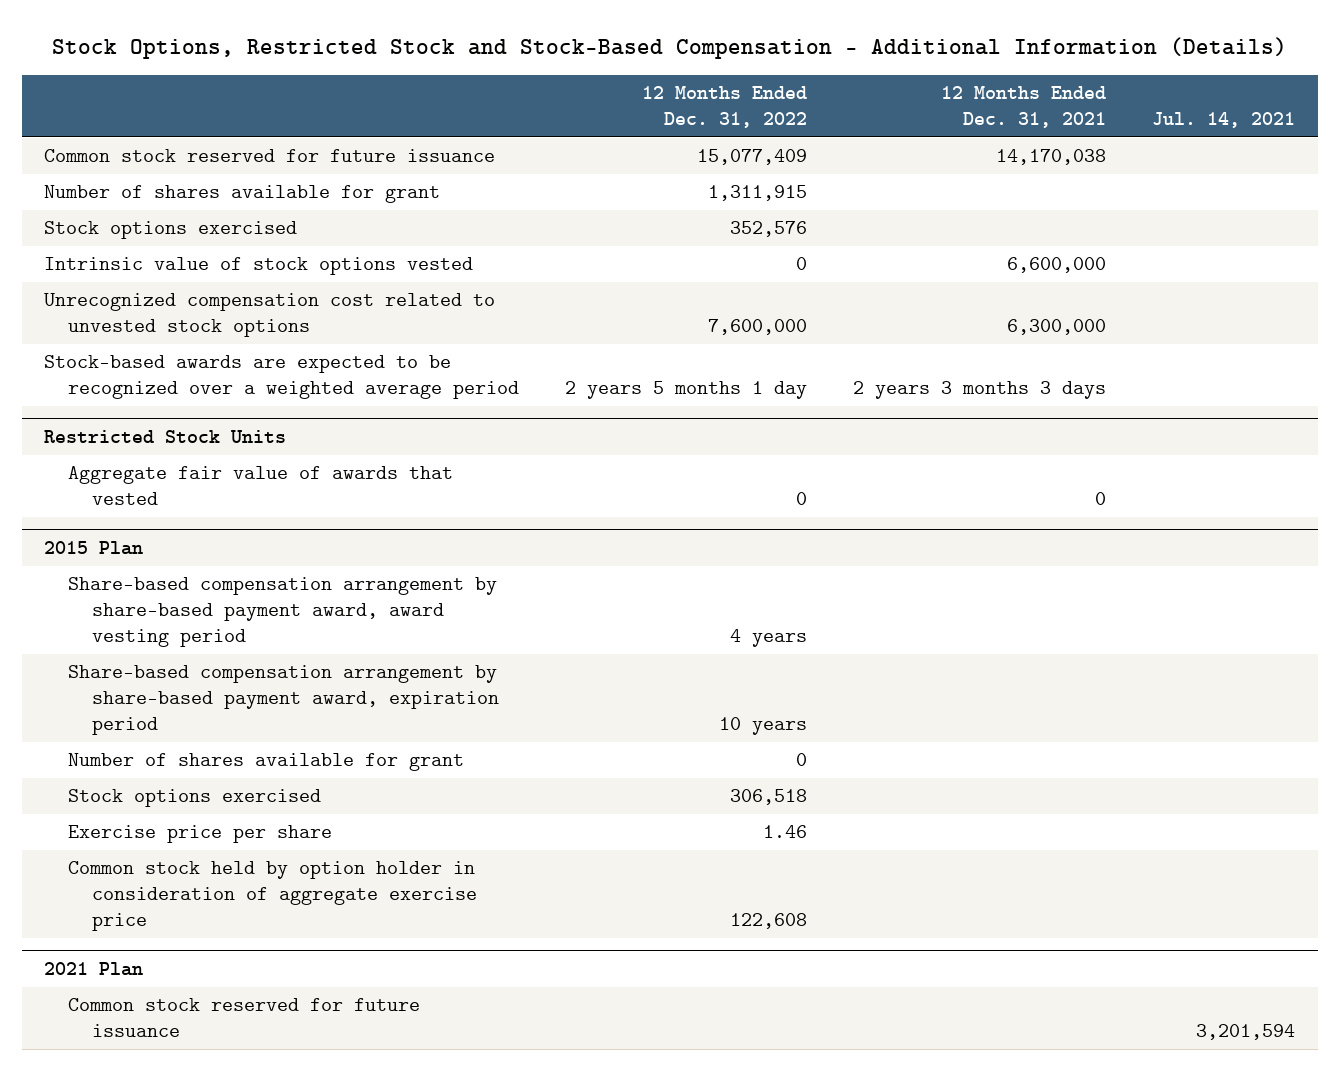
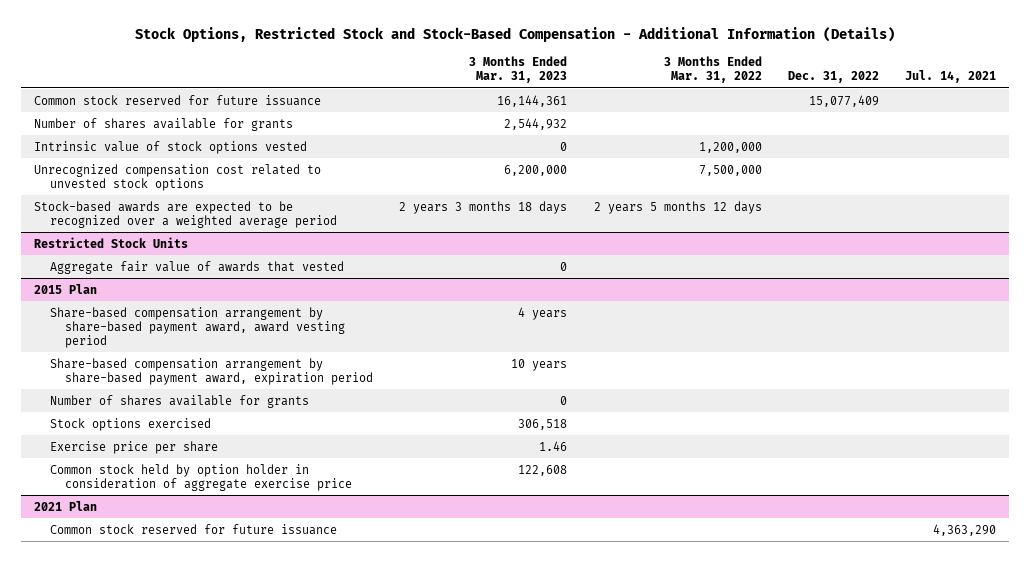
[642,86,808,128] 12 Months Ended Dec. 31, 2022 -> none
[941,86,1107,128] 12 Months Ended Dec. 31, 2021 -> none
none -> [469,56,568,84] 3 Months Ended Mar. 31, 2023
none -> [663,56,762,84] 3 Months Ended Mar. 31, 2022
none -> [787,71,879,84] Dec. 31, 2022
[44,221,298,240] Stock options exercised -> none
[44,185,441,204] Number of shares available for grant -> [33,117,293,131] Number of shares available for grants
[68,753,465,772] Number of shares available for grant -> [49,394,309,408] Number of shares available for grants
[1195,1024,1295,1041] 3,201,594 -> [932,523,996,536] 4,363,290

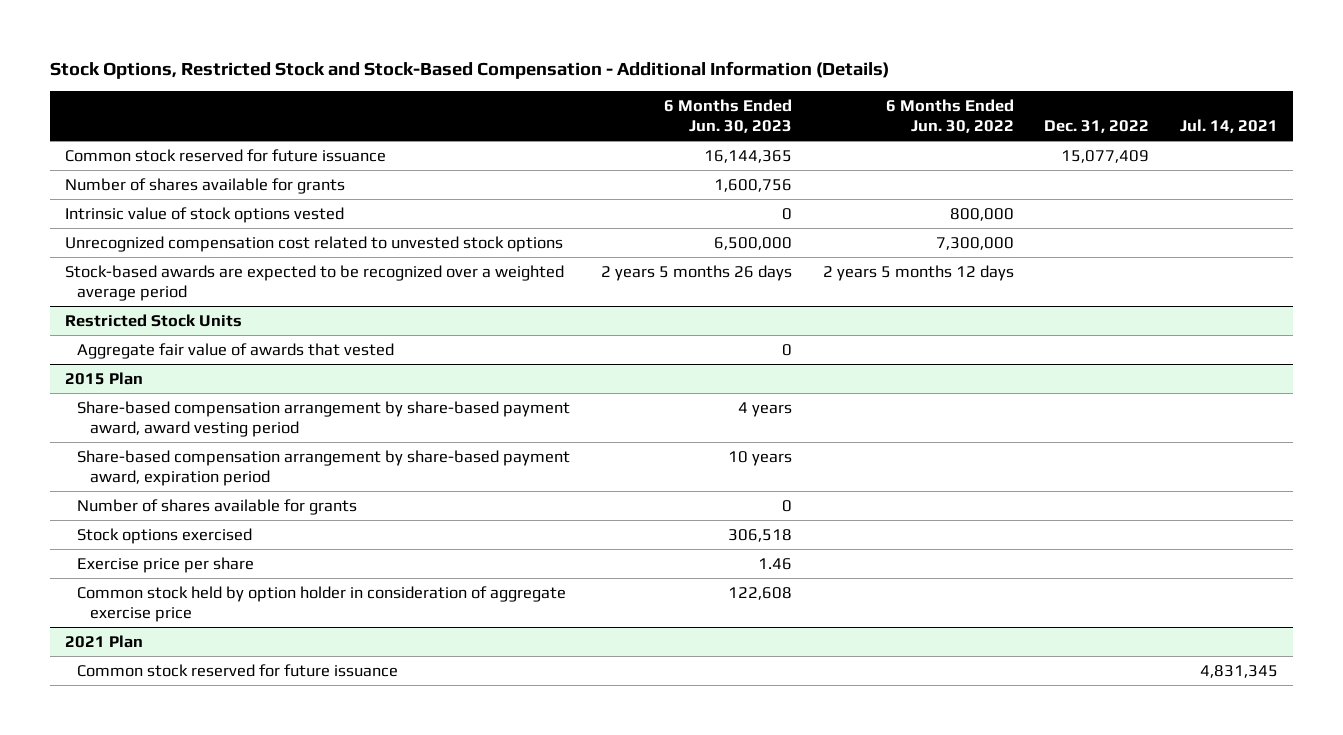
[469,56,568,84] 3 Months Ended Mar. 31, 2023 -> none
[663,56,762,84] 3 Months Ended Mar. 31, 2022 -> none
none -> [663,98,792,134] 6 Months Ended Jun. 30, 2023
none -> [885,98,1014,134] 6 Months Ended Jun. 30, 2022
[932,523,996,536] 4,363,290 -> [1199,664,1278,678] 4,831,345

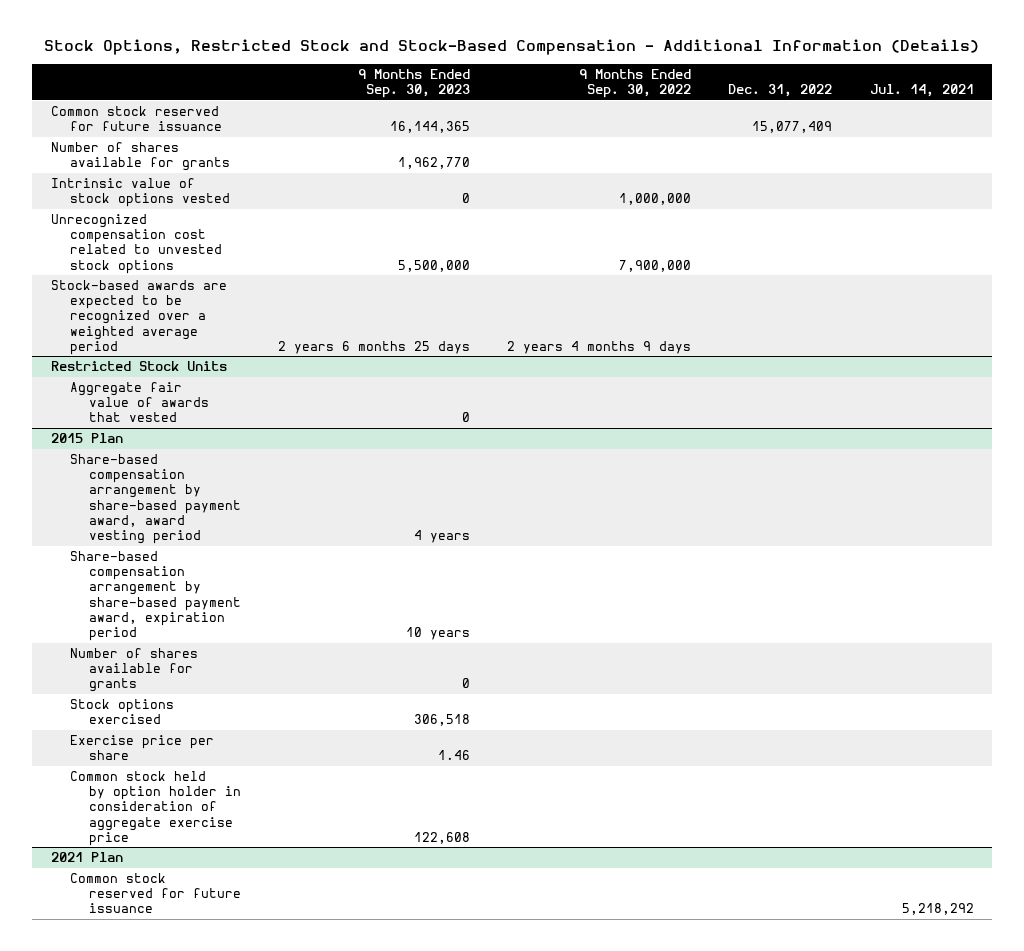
[663,98,792,134] 6 Months Ended Jun. 30, 2023 -> none
[885,98,1014,134] 6 Months Ended Jun. 30, 2022 -> none
none -> [358,69,471,99] 9 Months Ended Sep. 30, 2023
none -> [579,69,692,99] 9 Months Ended Sep. 30, 2022
[1199,664,1278,678] 4,831,345 -> [901,903,974,916] 5,218,292

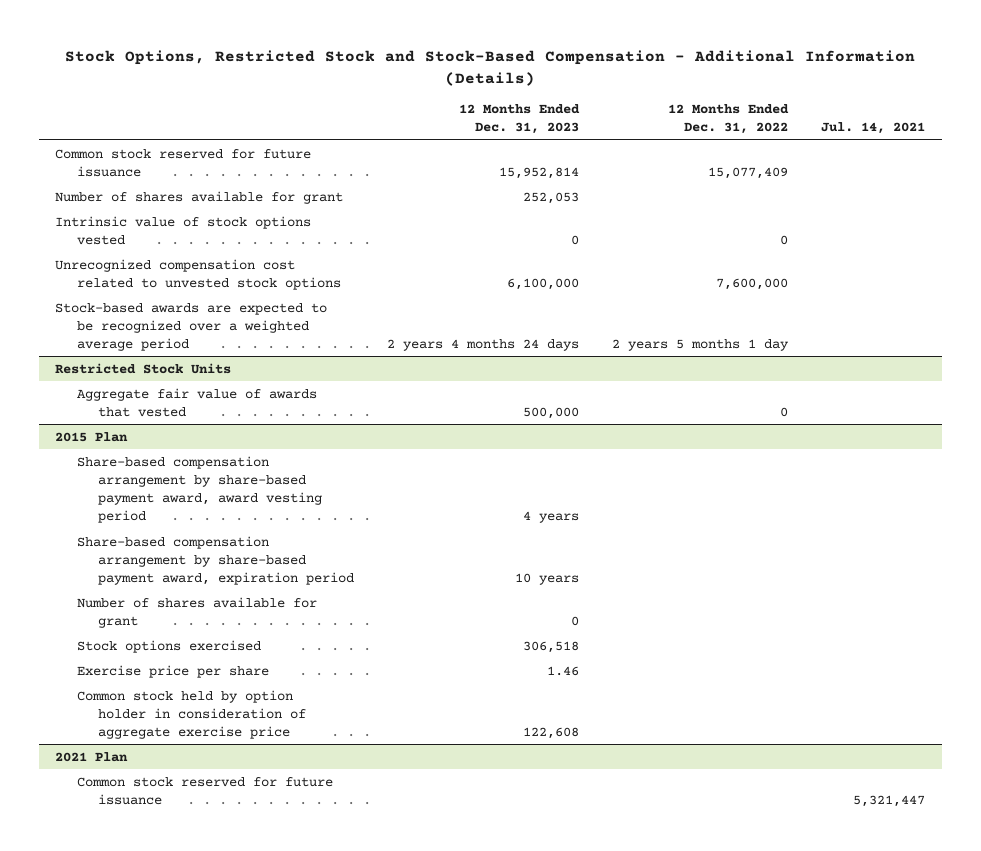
[358,69,471,99] 9 Months Ended Sep. 30, 2023 -> none
[579,69,692,99] 9 Months Ended Sep. 30, 2022 -> none
[728,84,833,98] Dec. 31, 2022 -> none
none -> [459,104,581,135] 12 Months Ended Dec. 31, 2023
none -> [668,104,790,135] 12 Months Ended Dec. 31, 2022
[50,142,230,172] Number of shares available for grants -> [55,190,344,204] Number of shares available for grant
[69,648,198,693] Number of shares available for grants -> [76,596,317,628] Number of shares available for grant
[901,903,974,916] 5,218,292 -> [853,794,926,807] 5,321,447

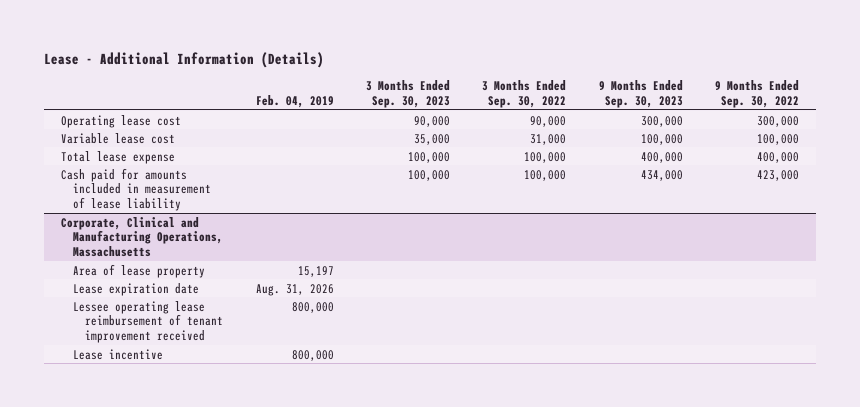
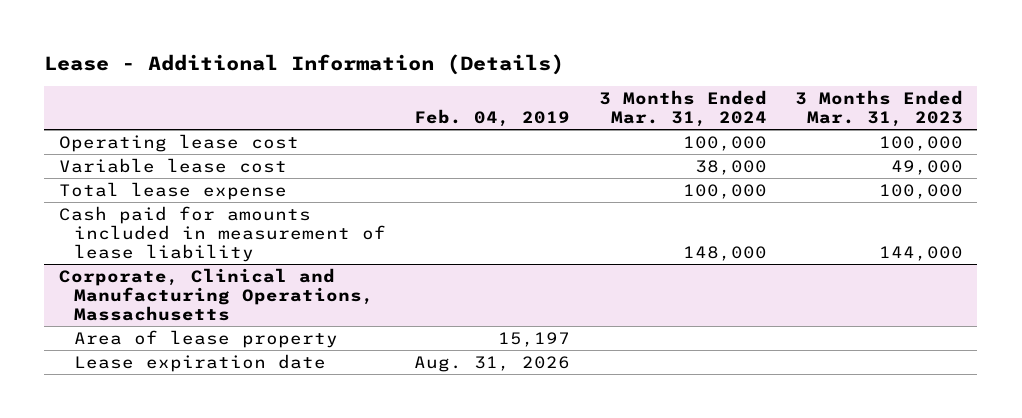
[365,80,450,109] 3 Months Ended Sep. 30, 2023 -> none
[482,80,567,109] 3 Months Ended Sep. 30, 2022 -> none
[598,80,683,109] 9 Months Ended Sep. 30, 2023 -> none
[715,80,800,109] 9 Months Ended Sep. 30, 2022 -> none
none -> [598,89,767,128] 3 Months Ended Mar. 31, 2024
none -> [795,89,964,128] 3 Months Ended Mar. 31, 2023
[72,300,224,344] Lessee operating lease reimbursement of tenant improvement received -> none
[72,348,163,360] Lease incentive -> none

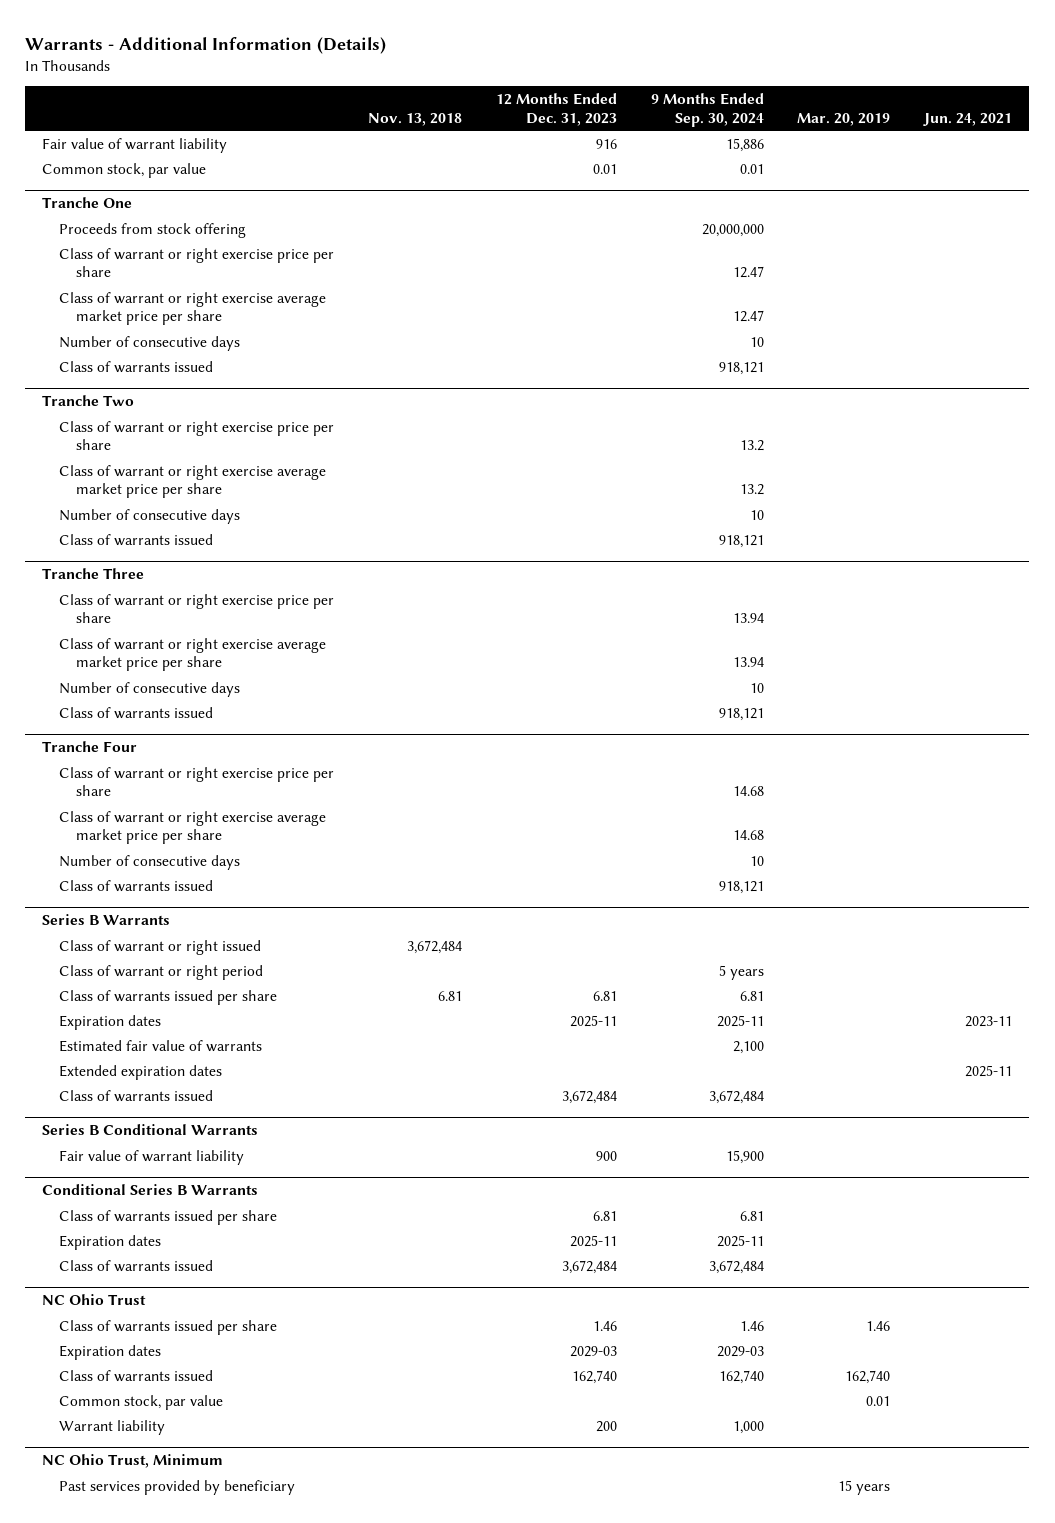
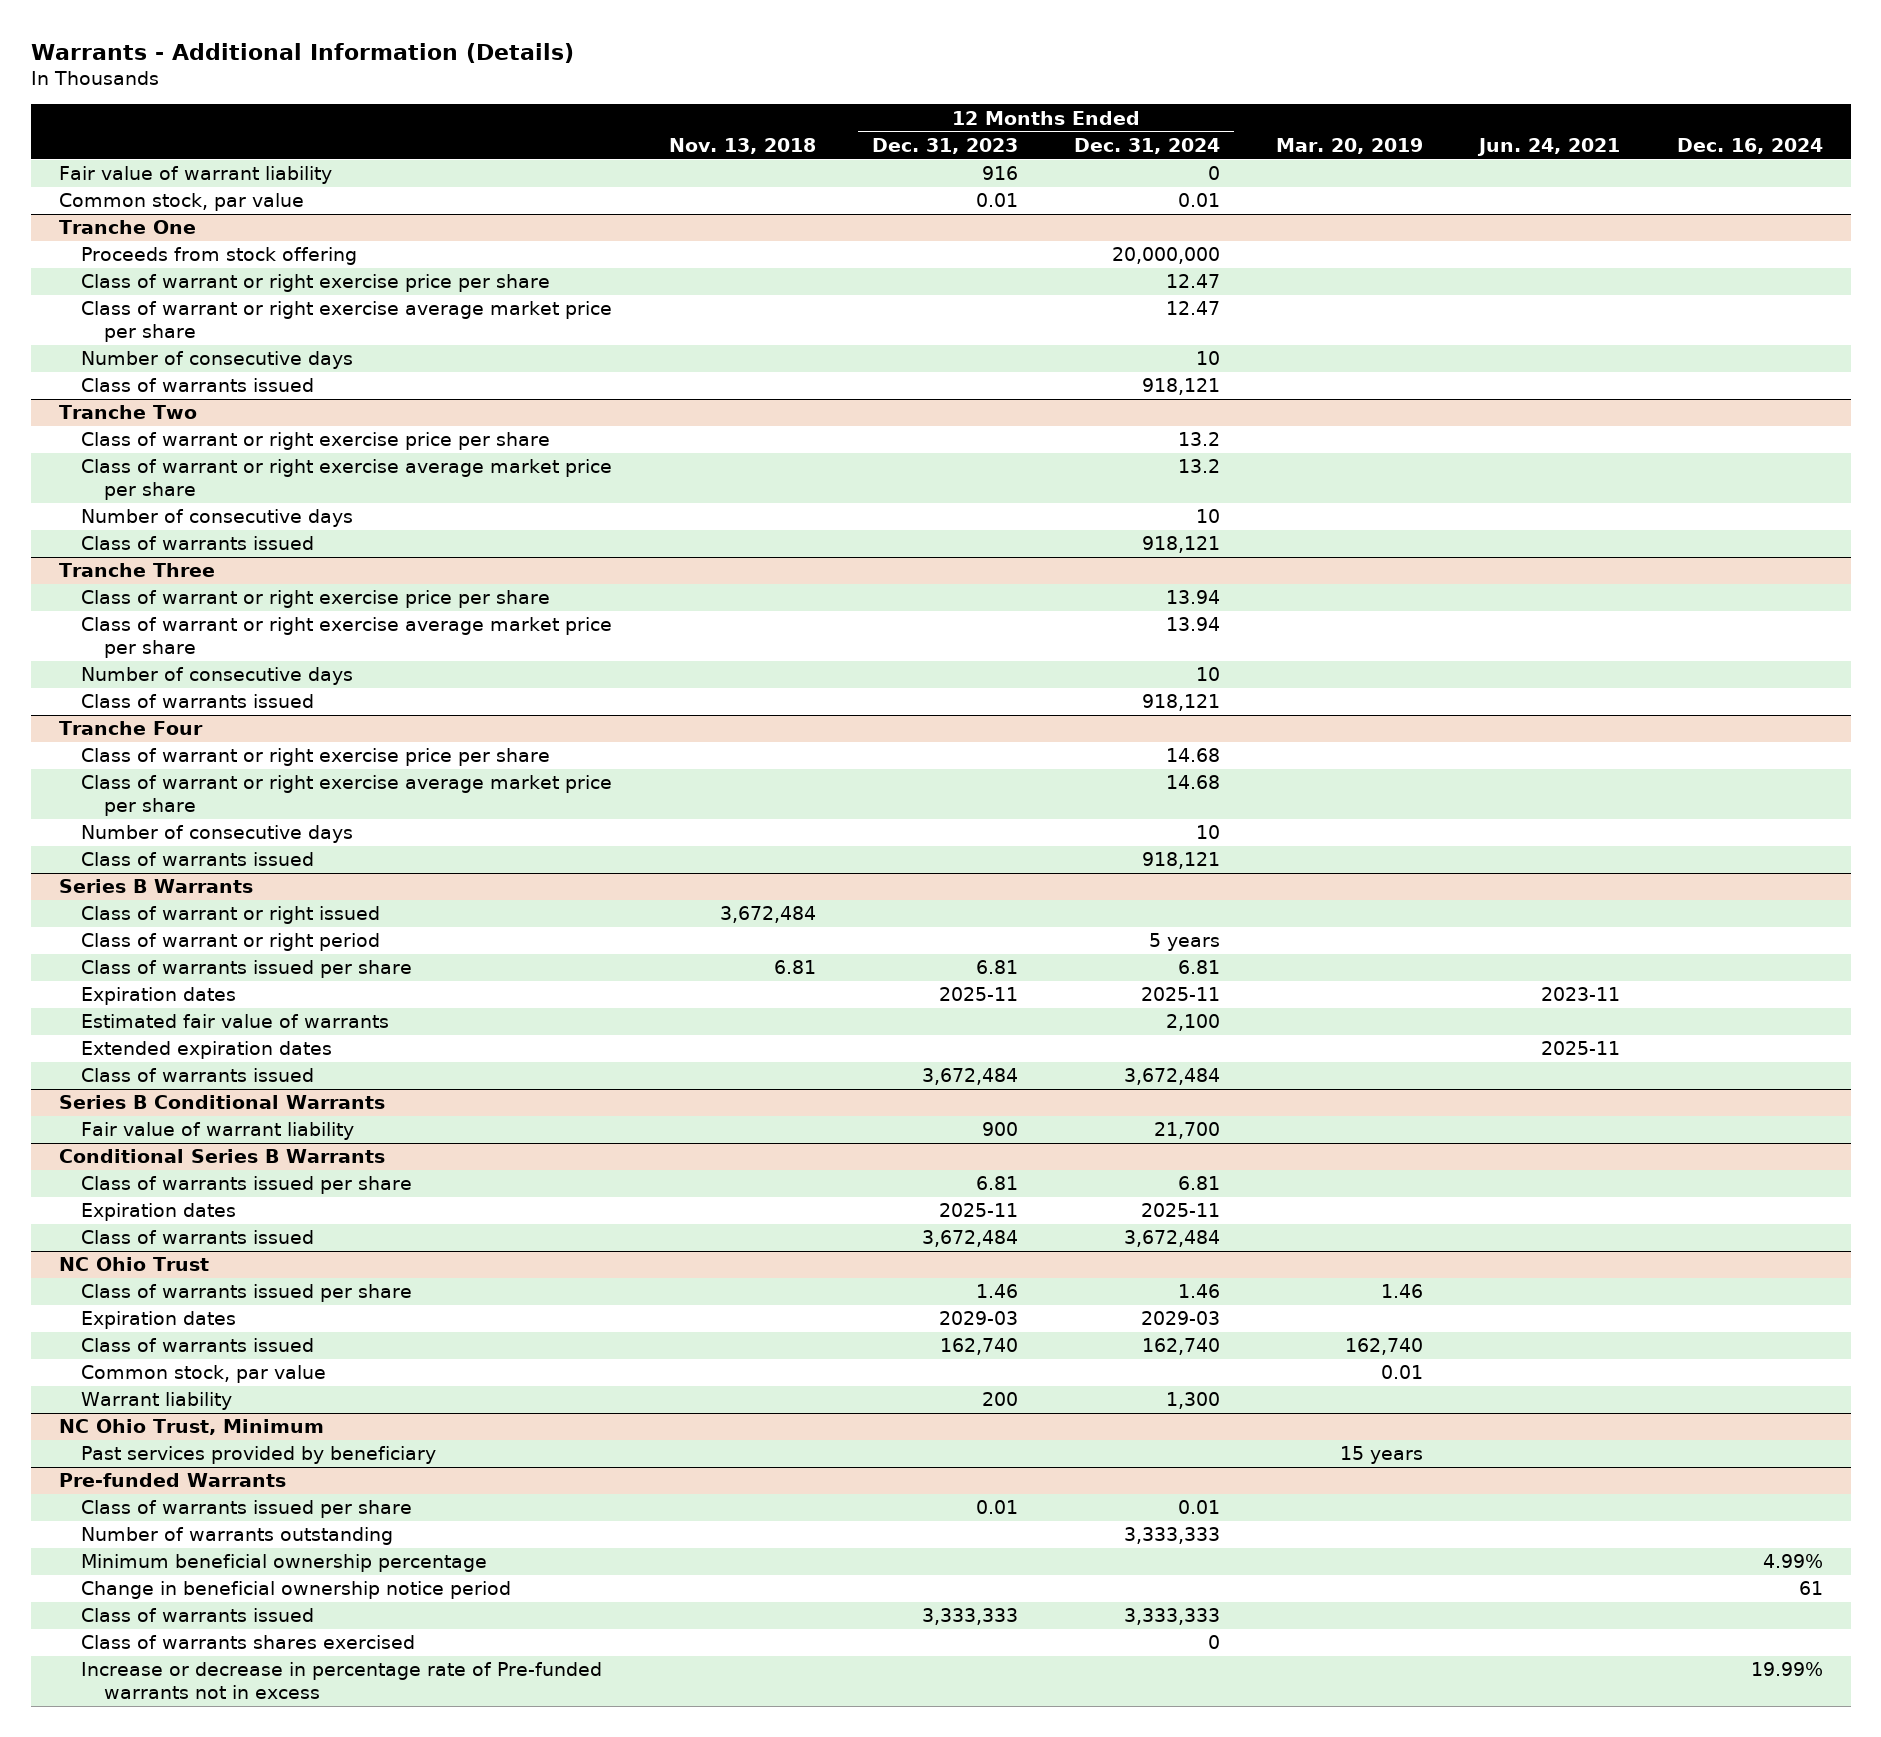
[650,92,764,127] 9 Months Ended Sep. 30, 2024 -> none
none -> [1073,137,1220,154] Dec. 31, 2024
none -> [1676,137,1823,154] Dec. 16, 2024
none -> [58,1473,286,1488] Pre-funded Warrants
none -> [81,1500,413,1519] Class of warrants issued per share
none -> [81,1527,394,1546] Number of warrants outstanding
none -> [81,1554,488,1573] Minimum beneficial ownership percentage
none -> [81,1581,512,1600] Change in beneficial ownership notice period
none -> [81,1608,315,1623] Class of warrants issued
none -> [81,1635,416,1650] Class of warrants shares exercised
none -> [81,1662,603,1700] Increase or decrease in percentage rate of Pre-funded warrants not in excess

